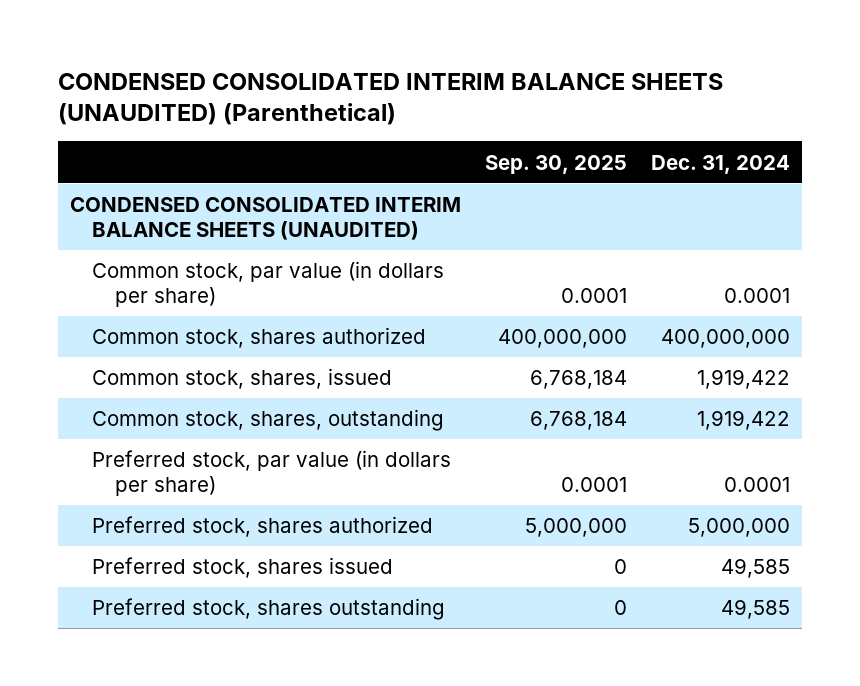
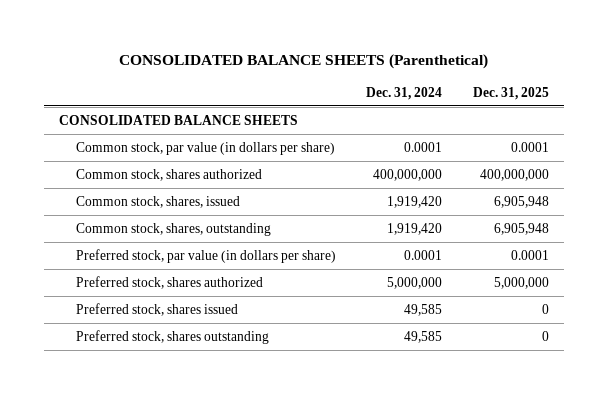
[57,72,723,126] CONDENSED CONSOLIDATED INTERIM BALANCE SHEETS (UNAUDITED) (Parenthetical) -> [119,54,489,70] CONSOLIDATED BALANCE SHEETS (Parenthetical)
[485,154,628,174] Sep. 30, 2025 -> none
none -> [472,86,549,100] Dec. 31, 2025
[70,197,462,241] CONDENSED CONSOLIDATED INTERIM BALANCE SHEETS (UNAUDITED) -> [59,114,299,125] CONSOLIDATED BALANCE SHEETS
[697,369,791,390] 1,919,422 -> [387,195,443,208] 1,919,420
[697,410,791,431] 1,919,422 -> [387,222,443,235] 1,919,420

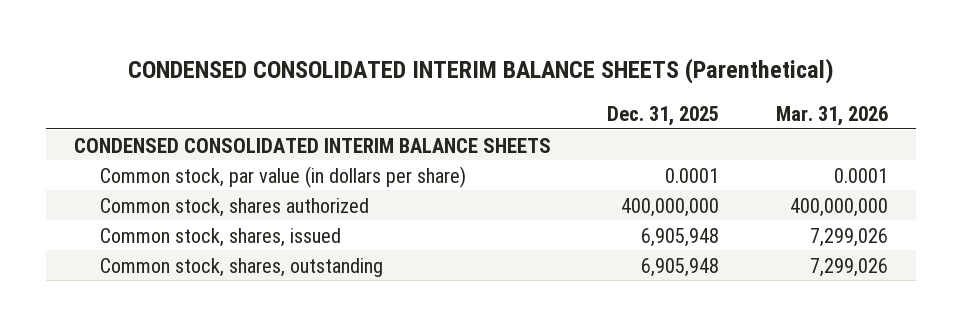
[119,54,489,70] CONSOLIDATED BALANCE SHEETS (Parenthetical) -> [127,57,834,84] CONDENSED CONSOLIDATED INTERIM BALANCE SHEETS (Parenthetical)
[366,86,443,100] Dec. 31, 2024 -> none
none -> [775,106,888,127] Mar. 31, 2026
[59,114,299,125] CONSOLIDATED BALANCE SHEETS -> [73,137,551,153] CONDENSED CONSOLIDATED INTERIM BALANCE SHEETS
[76,248,337,263] Preferred stock, par value (in dollars per share) -> none
[76,275,264,289] Preferred stock, shares authorized -> none
[76,302,239,316] Preferred stock, shares issued -> none
[76,329,270,344] Preferred stock, shares outstanding -> none

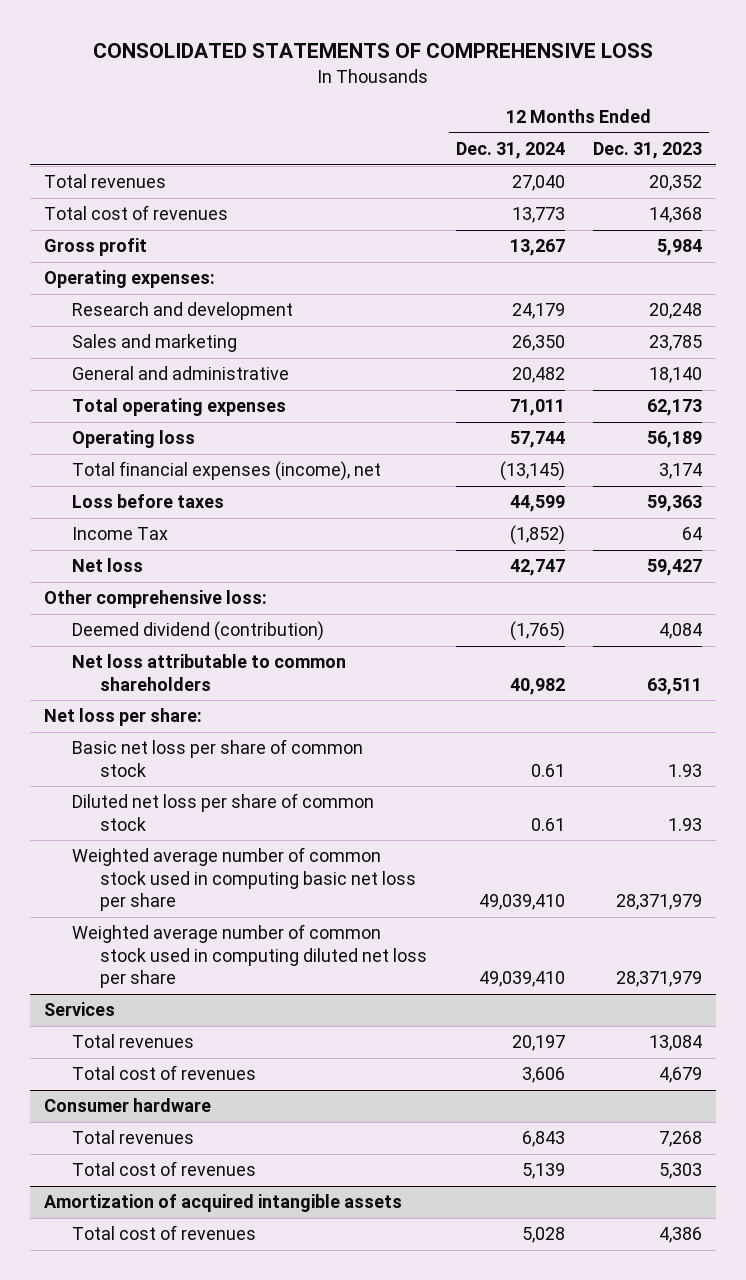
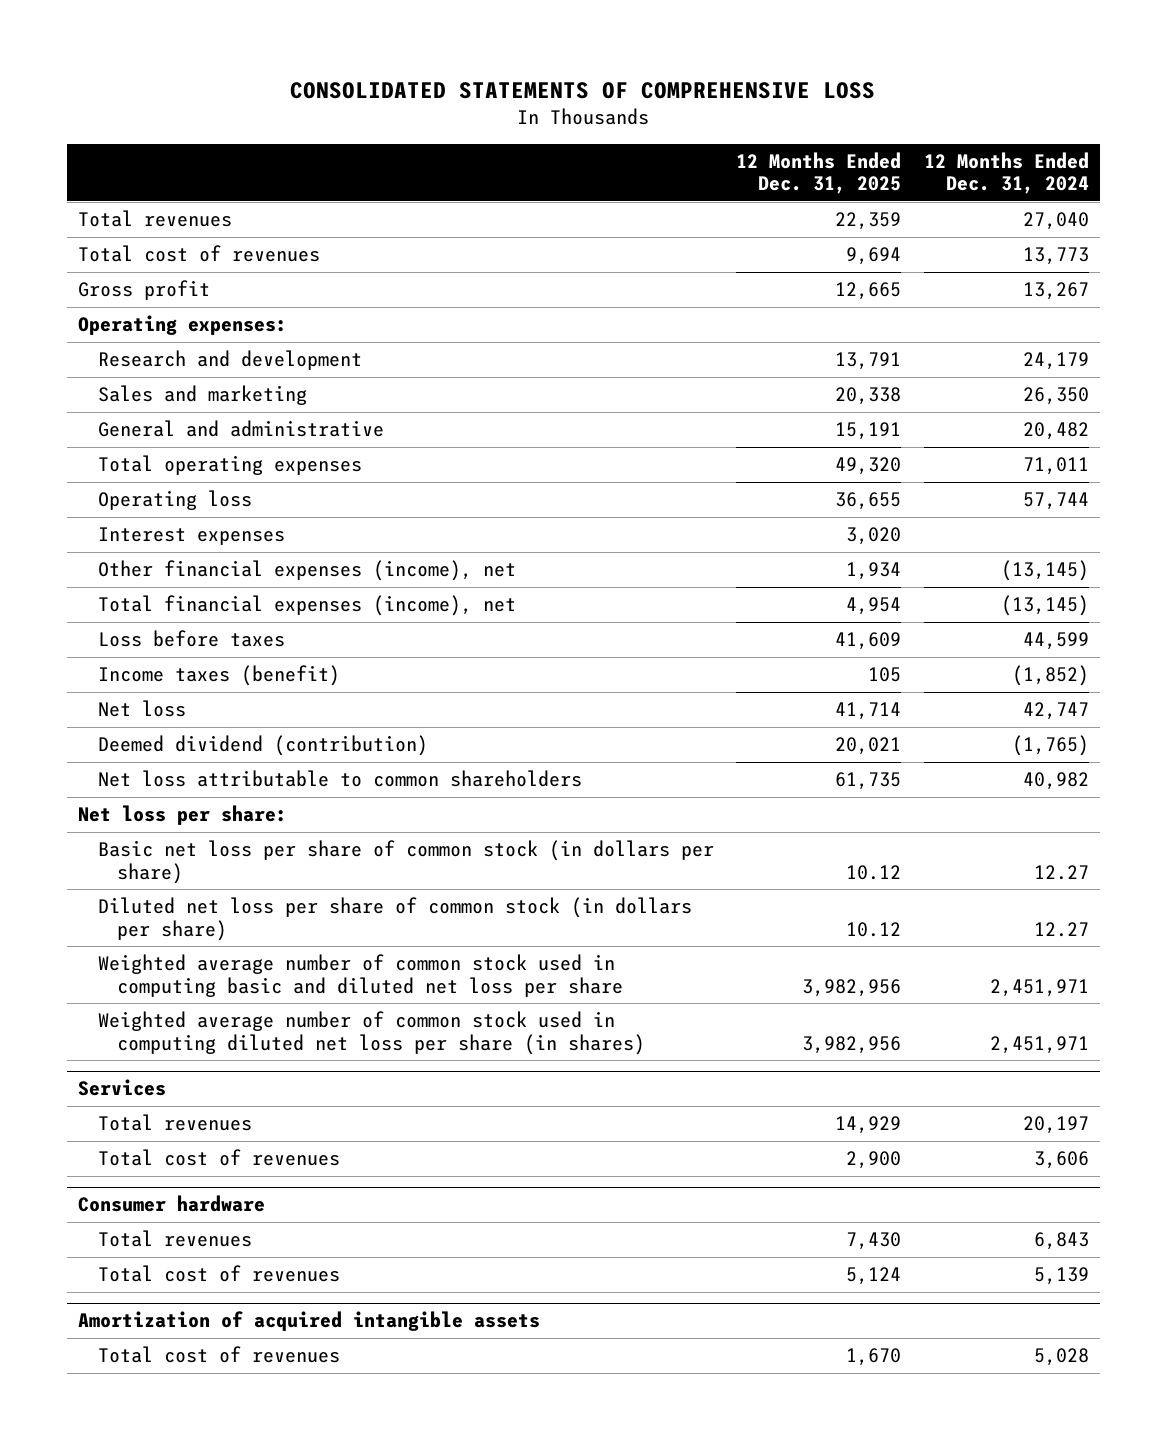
[592,142,702,160] Dec. 31, 2023 -> none
none -> [736,151,902,195] 12 Months Ended Dec. 31, 2025
none -> [97,527,285,546] Interest expenses
none -> [97,560,516,582] Other financial expenses (income), net
[72,527,169,541] Income Tax -> [97,665,340,687] Income taxes (benefit)
[43,590,267,609] Other comprehensive loss: -> none
[72,739,364,777] Basic net loss per share of common stock -> [97,840,714,884] Basic net loss per share of common stock (in dollars per share)
[530,763,565,777] 0.61 -> [1033,864,1089,880] 12.27
[72,793,375,831] Diluted net loss per share of common stock -> [97,897,692,941] Diluted net loss per share of common stock (in dollars per share)
[530,817,565,831] 0.61 -> [1033,921,1089,937] 12.27
[72,847,417,912] Weighted average number of common stock used in computing basic net loss per share -> [97,954,624,997] Weighted average number of common stock used in computing basic and diluted net loss per share
[478,894,565,911] 49,039,410 -> [989,978,1089,997] 2,451,971
[72,924,428,989] Weighted average number of common stock used in computing diluted net loss per share -> [97,1011,646,1055] Weighted average number of common stock used in computing diluted net loss per share (in shares)
[478,971,565,988] 49,039,410 -> [989,1035,1089,1054] 2,451,971

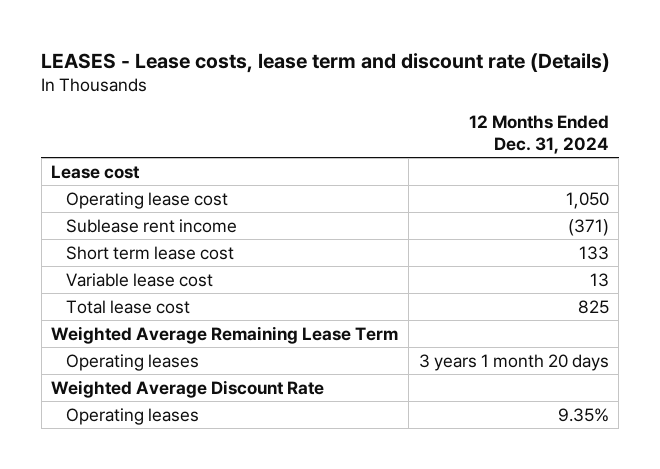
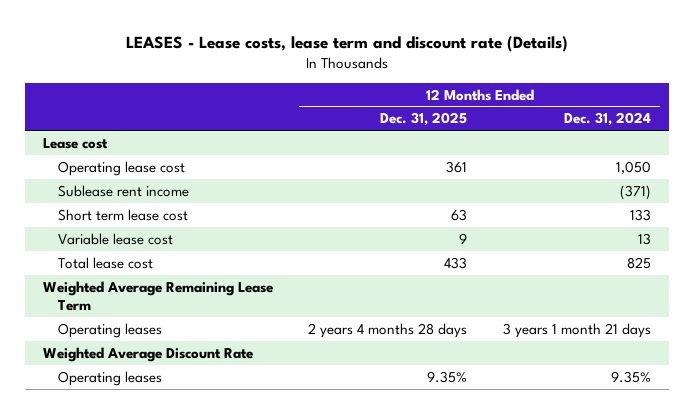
none -> [380,112,468,127] Dec. 31, 2025
[418,353,609,371] 3 years 1 month 20 days -> [502,322,651,338] 3 years 1 month 21 days

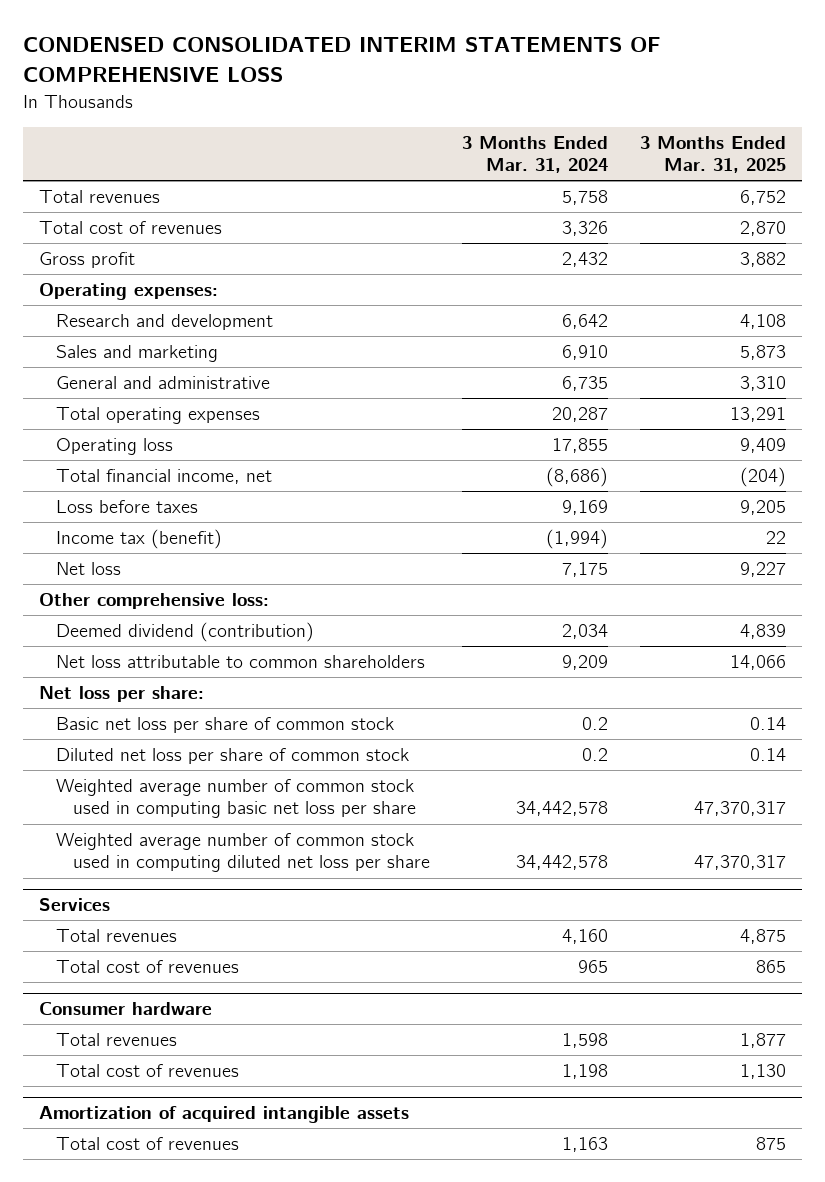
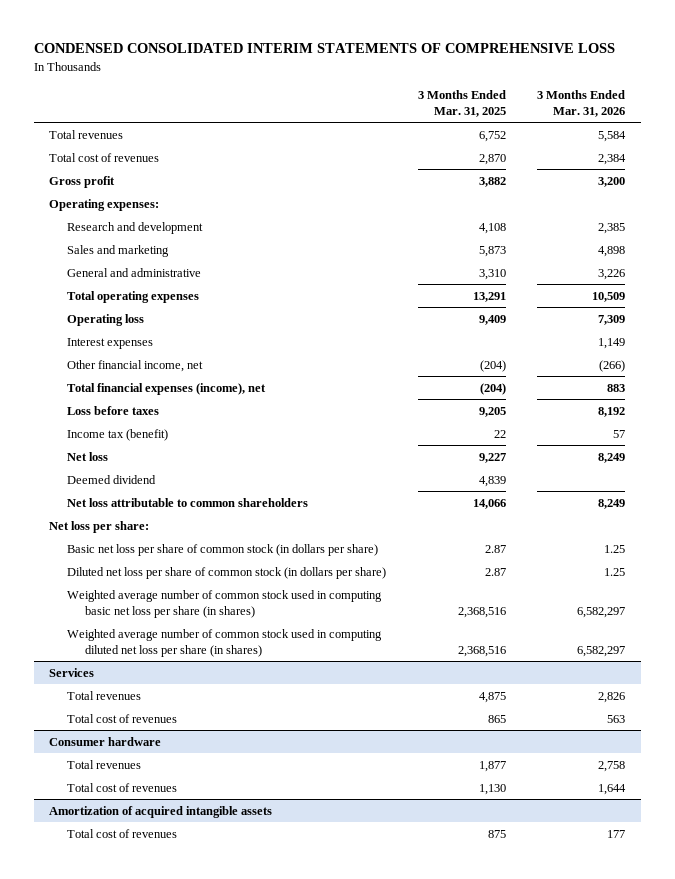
[462,135,609,174] 3 Months Ended Mar. 31, 2024 -> none
none -> [537,89,626,118] 3 Months Ended Mar. 31, 2026
none -> [67,337,154,349] Interest expenses
none -> [67,359,204,372] Other financial income, net
[56,469,273,485] Total financial income, net -> [67,382,267,395] Total financial expenses (income), net
[38,593,269,610] Other comprehensive loss: -> none
[56,622,315,643] Deemed dividend (contribution) -> [67,474,157,484] Deemed dividend
[56,717,395,734] Basic net loss per share of common stock -> [67,543,379,556] Basic net loss per share of common stock (in dollars per share)
[750,717,787,731] 0.14 -> [484,544,506,553] 2.87
[56,748,410,765] Diluted net loss per share of common stock -> [67,566,387,579] Diluted net loss per share of common stock (in dollars per share)
[750,748,787,762] 0.14 -> [484,567,506,576] 2.87
[56,779,417,819] Weighted average number of common stock used in computing basic net loss per share -> [67,589,383,618] Weighted average number of common stock used in computing basic net loss per share (in shares)
[694,801,787,817] 47,370,317 -> [457,606,506,618] 2,368,516
[56,833,431,873] Weighted average number of common stock used in computing diluted net loss per share -> [67,628,383,657] Weighted average number of common stock used in computing diluted net loss per share (in shares)
[694,855,787,871] 47,370,317 -> [457,645,506,657] 2,368,516

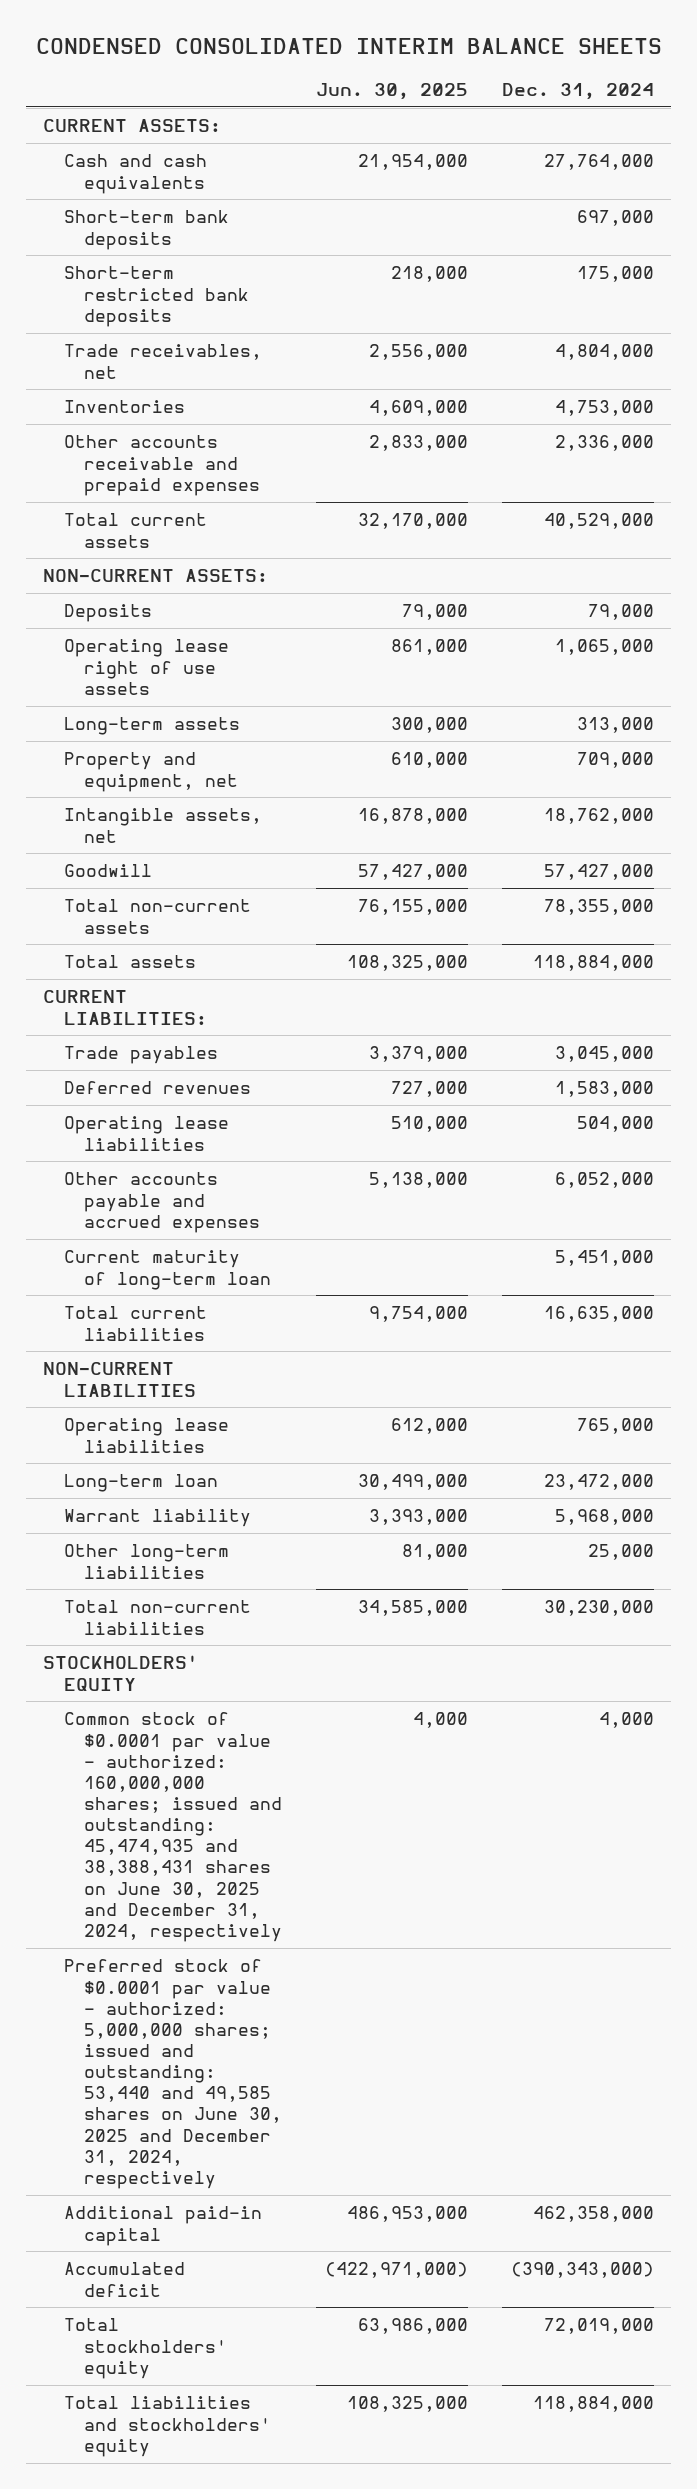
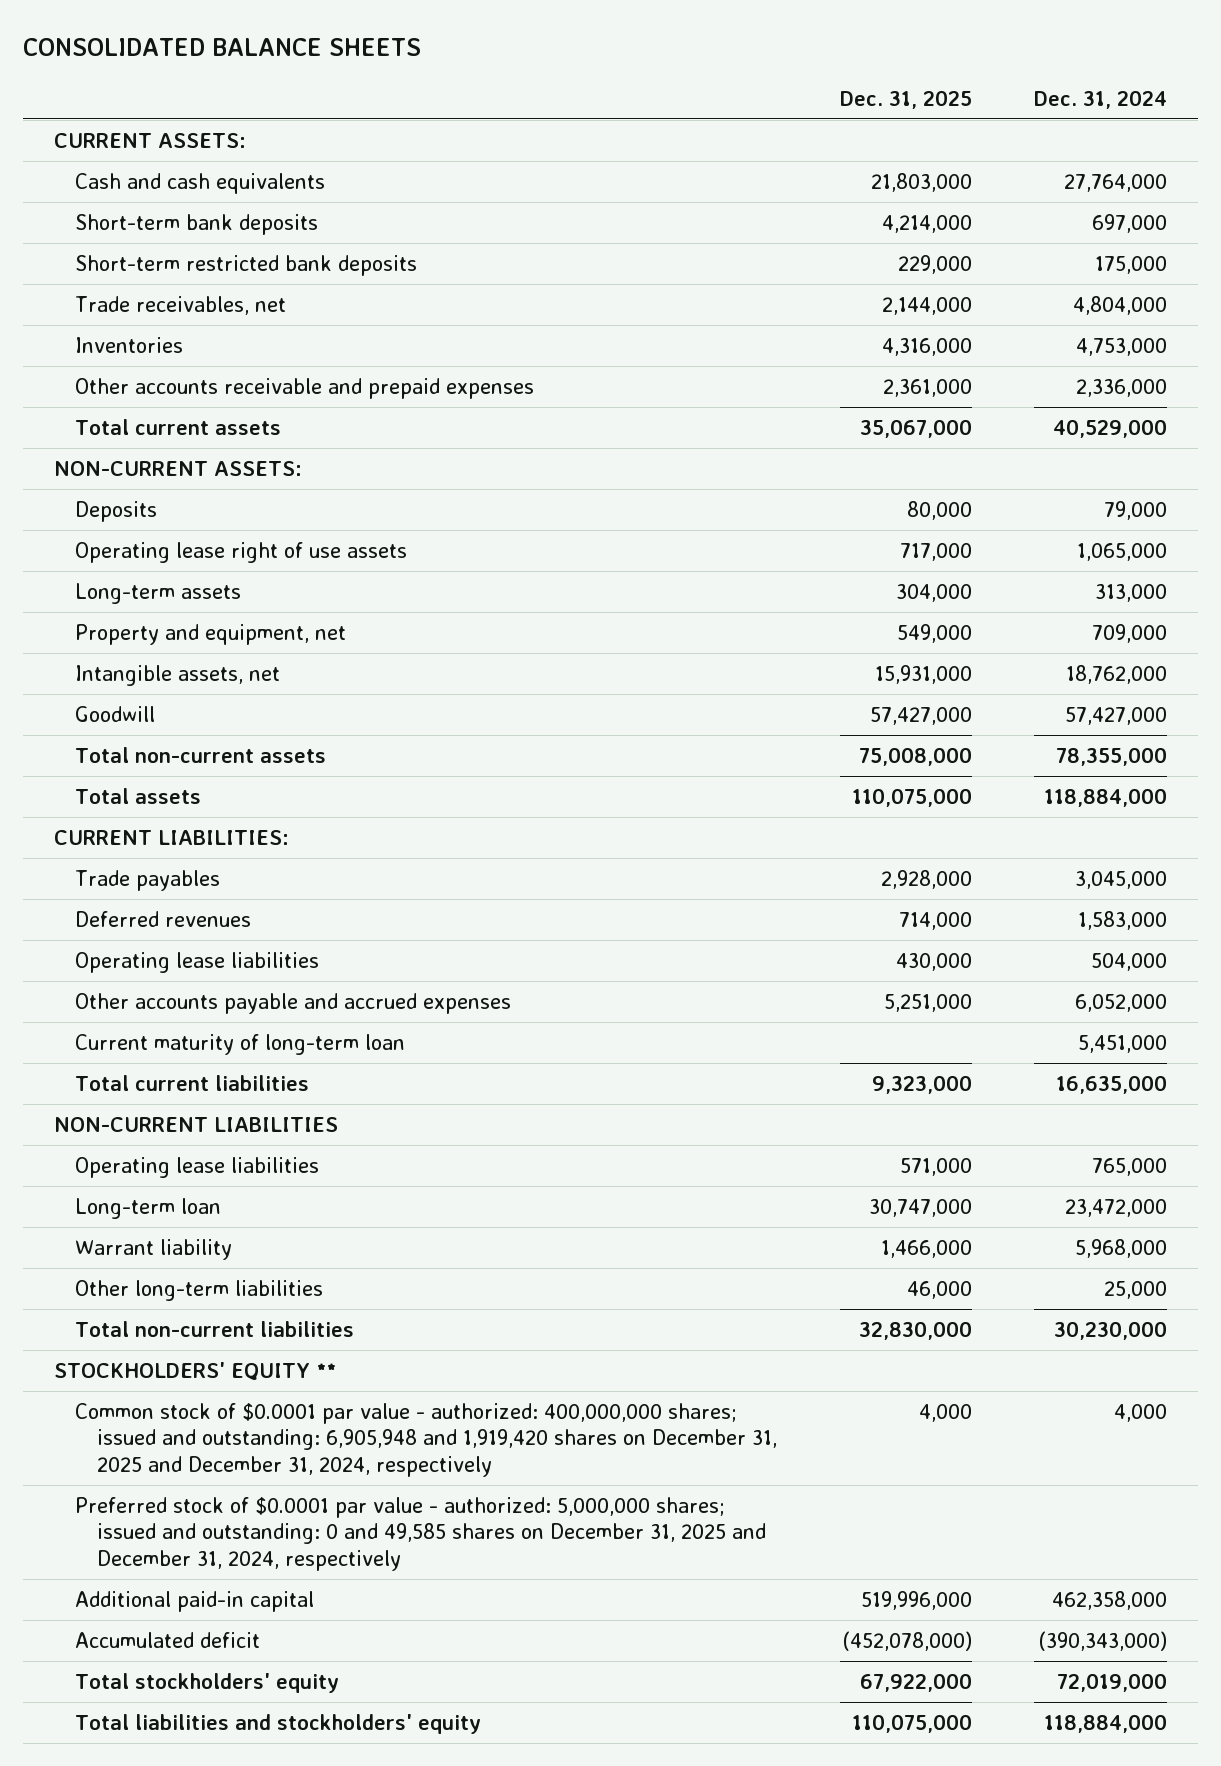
[35,37,662,54] CONDENSED CONSOLIDATED INTERIM BALANCE SHEETS -> [22,38,421,57] CONSOLIDATED BALANCE SHEETS
[315,82,468,100] Jun. 30, 2025 -> none
none -> [839,89,972,109] Dec. 31, 2025
[43,1655,199,1691] STOCKHOLDERS' EQUITY -> [53,1361,336,1381] STOCKHOLDERS' EQUITY **
[63,1712,282,1942] Common stock of $0.0001 par value - authorized: 160,000,000 shares; issued and outstanding: 45,474,935 and 38,388,431 shares on June 30, 2025 and December 31, 2024, respectively -> [75,1402,777,1478] Common stock of $0.0001 par value - authorized: 400,000,000 shares; issued and outstanding: 6,905,948 and 1,919,420 shares on December 31, 2025 and December 31, 2024, respectively
[63,1959,282,2189] Preferred stock of $0.0001 par value - authorized: 5,000,000 shares; issued and outstanding: 53,440 and 49,585 shares on June 30, 2025 and December 31, 2024, respectively -> [75,1496,766,1572] Preferred stock of $0.0001 par value - authorized: 5,000,000 shares; issued and outstanding: 0 and 49,585 shares on December 31, 2025 and December 31, 2024, respectively

